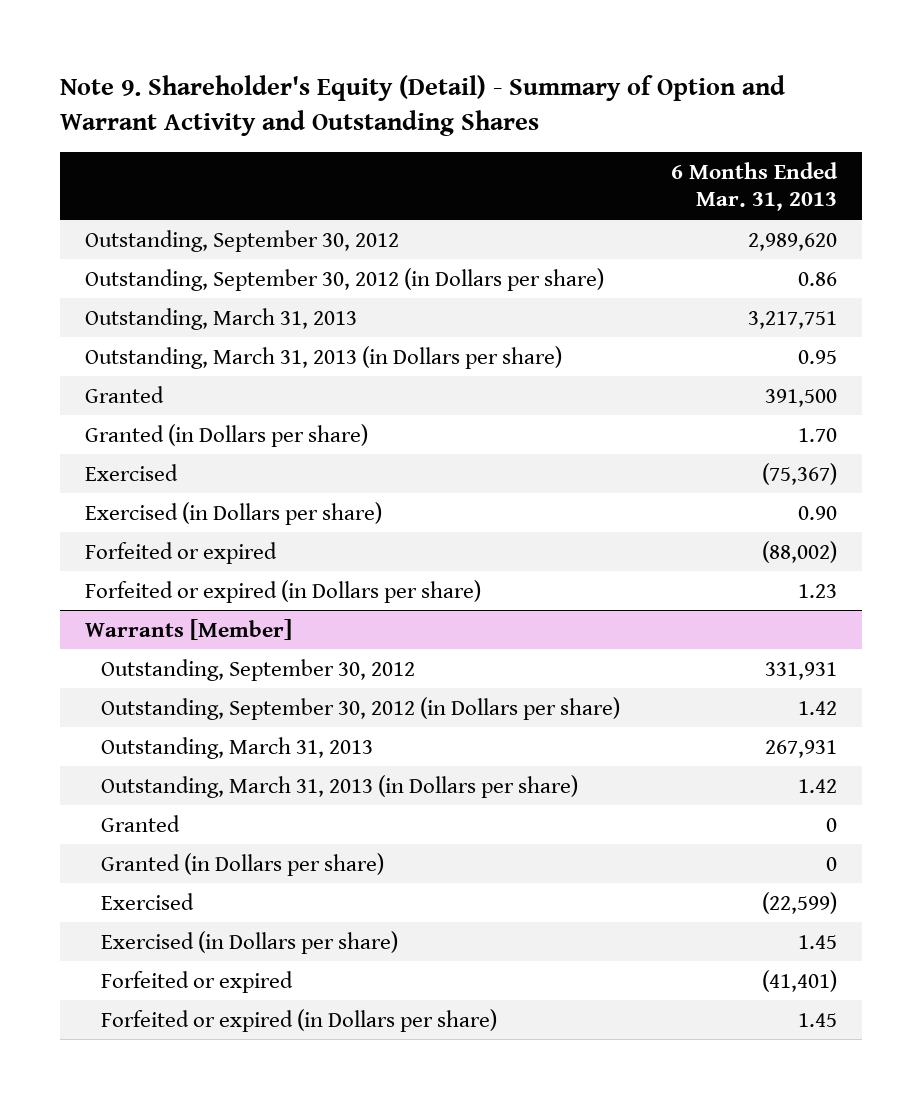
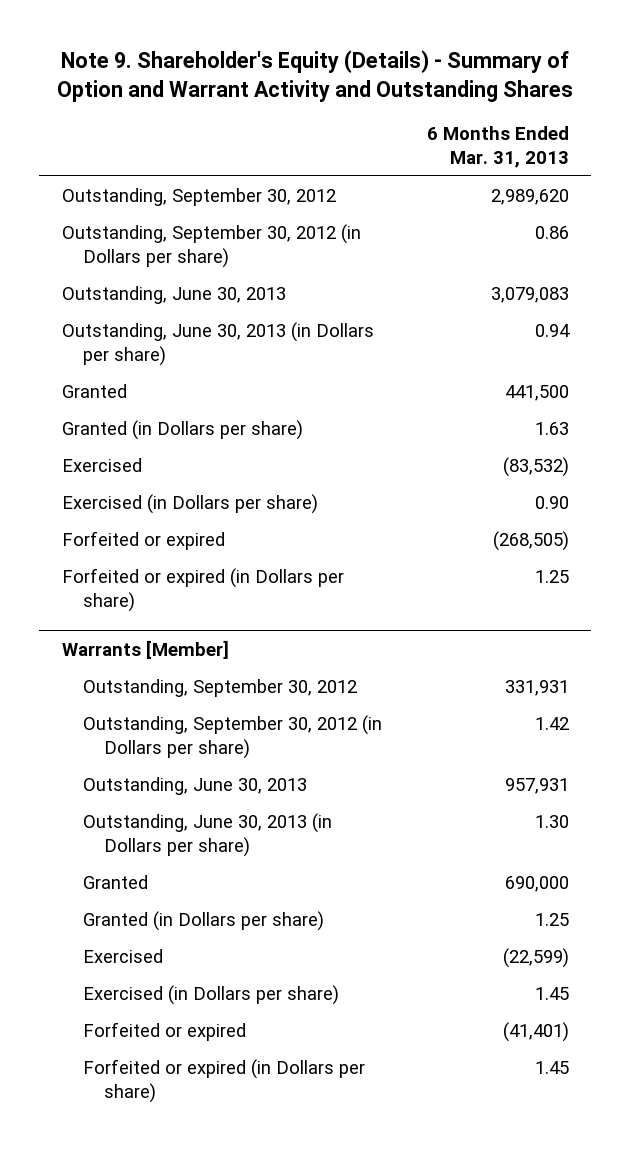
[59,74,785,136] Note 9. Shareholder's Equity (Detail) - Summary of Option and Warrant Activity and Outstanding Shares -> [57,49,574,102] Note 9. Shareholder's Equity (Details) - Summary of Option and Warrant Activity and Outstanding Shares
[85,307,358,330] Outstanding, March 31, 2013 -> [61,285,286,304] Outstanding, June 30, 2013
[747,310,837,329] 3,217,751 -> [490,286,569,303] 3,079,083
[85,345,563,369] Outstanding, March 31, 2013 (in Dollars per share) -> [61,321,374,366] Outstanding, June 30, 2013 (in Dollars per share)
[797,349,837,364] 0.95 -> [534,323,570,337] 0.94
[764,388,837,407] 391,500 -> [504,384,569,401] 441,500
[797,427,837,442] 1.70 -> [534,421,569,435] 1.63
[761,462,837,485] (75,367) -> [502,456,569,477] (83,532)
[761,540,837,563] (88,002) -> [492,530,569,551] (268,505)
[797,583,837,598] 1.23 -> [534,569,569,583] 1.25
[101,736,374,759] Outstanding, March 31, 2013 -> [82,776,307,795] Outstanding, June 30, 2013
[764,739,837,758] 267,931 -> [504,777,569,794] 957,931
[101,774,579,798] Outstanding, March 31, 2013 (in Dollars per share) -> [82,812,332,857] Outstanding, June 30, 2013 (in Dollars per share)
[797,778,837,793] 1.42 -> [534,814,569,828] 1.30
[825,817,837,832] 0 -> [504,875,569,892] 690,000
[825,856,837,871] 0 -> [534,912,569,926] 1.25

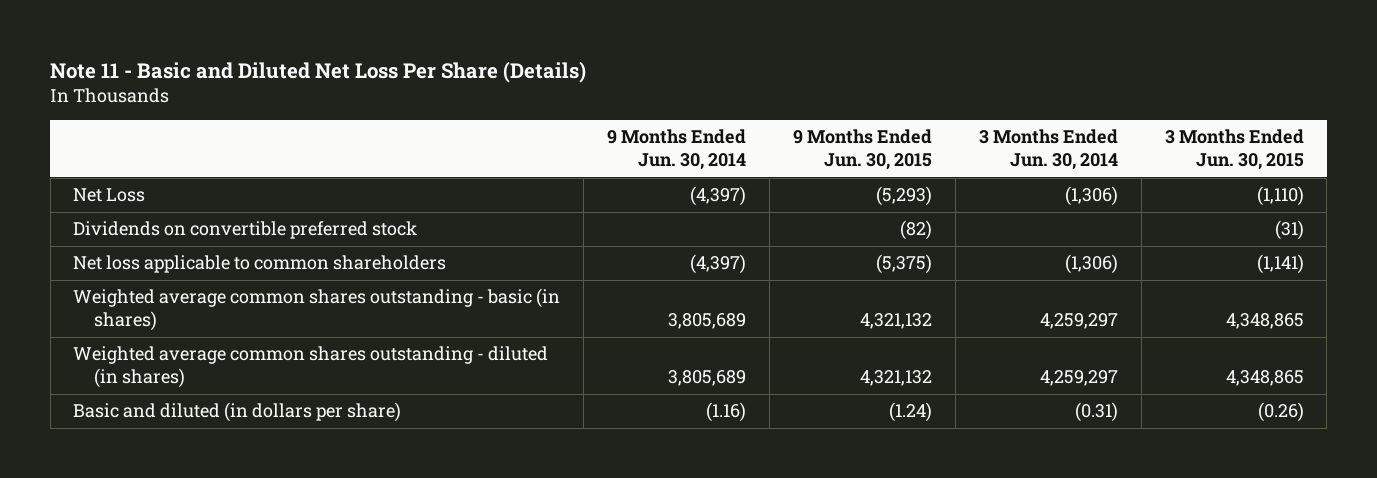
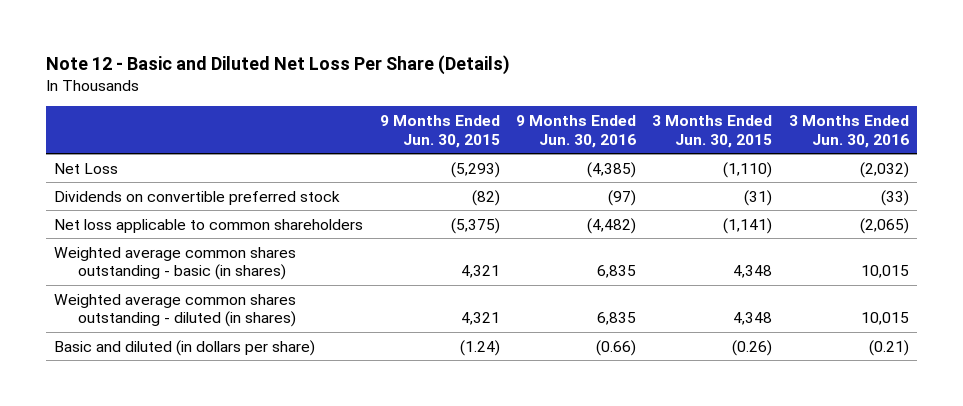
[50,60,587,83] Note 11 - Basic and Diluted Net Loss Per Share (Details) -> [45,54,510,75] Note 12 - Basic and Diluted Net Loss Per Share (Details)
[607,129,747,171] 9 Months Ended Jun. 30, 2014 -> none
[978,129,1118,171] 3 Months Ended Jun. 30, 2014 -> none
none -> [516,114,637,148] 9 Months Ended Jun. 30, 2016
none -> [788,114,909,148] 3 Months Ended Jun. 30, 2016
[859,313,932,330] 4,321,132 -> [460,265,500,279] 4,321
[1225,313,1304,330] 4,348,865 -> [733,265,773,279] 4,348
[859,370,932,387] 4,321,132 -> [460,312,500,326] 4,321
[1225,370,1304,387] 4,348,865 -> [733,312,773,326] 4,348

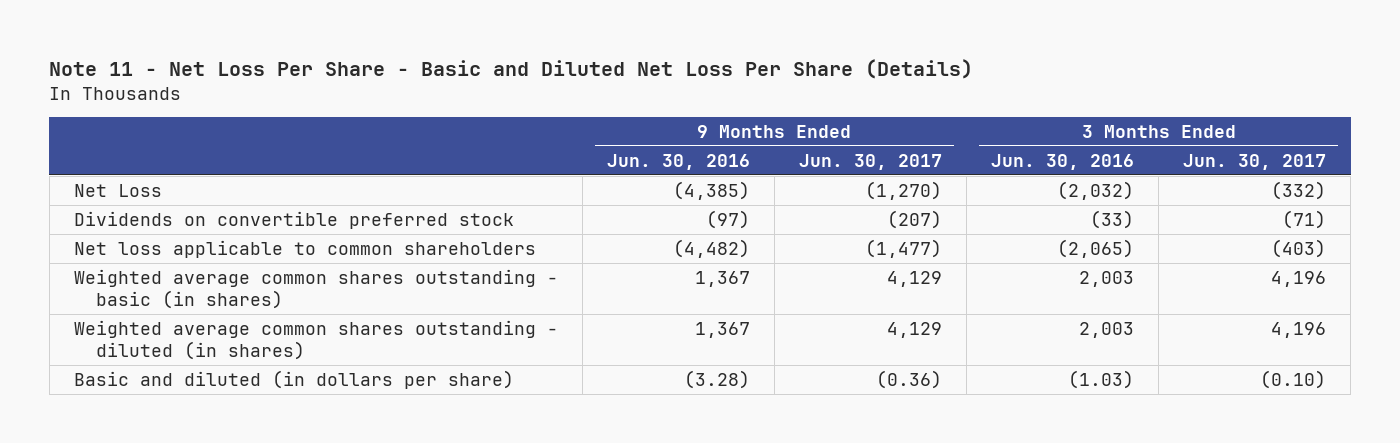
[45,54,510,75] Note 12 - Basic and Diluted Net Loss Per Share (Details) -> [49,59,974,80] Note 11 - Net Loss Per Share - Basic and Diluted Net Loss Per Share (Details)
[379,114,500,148] 9 Months Ended Jun. 30, 2015 -> none
[652,114,773,148] 3 Months Ended Jun. 30, 2015 -> none
none -> [798,153,942,170] Jun. 30, 2017
none -> [1183,153,1327,170] Jun. 30, 2017
[597,265,637,279] 6,835 -> [694,270,750,287] 1,367
[860,265,909,279] 10,015 -> [1078,270,1134,287] 2,003
[597,312,637,326] 6,835 -> [694,321,750,338] 1,367
[860,312,909,326] 10,015 -> [1078,321,1134,338] 2,003
[596,339,637,356] (0.66) -> [683,369,750,389] (3.28)
[868,339,909,356] (0.21) -> [1067,369,1134,389] (1.03)

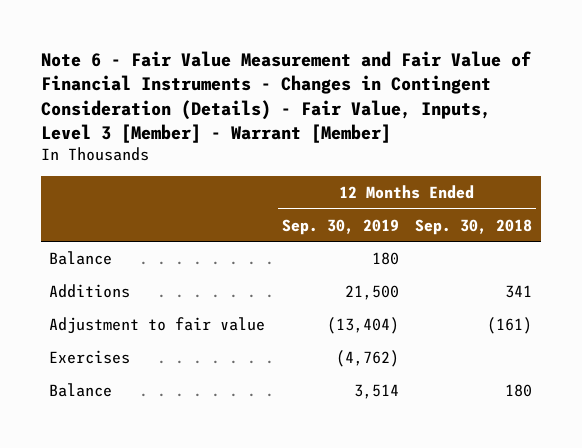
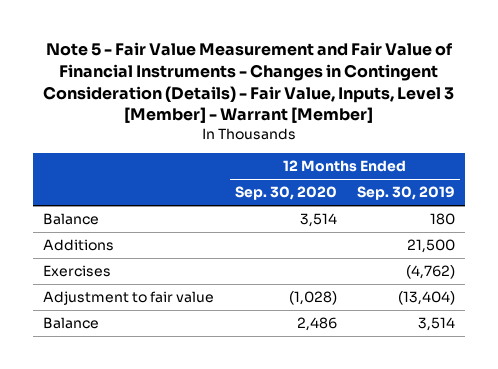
[41,50,532,144] Note 6 - Fair Value Measurement and Fair Value of Financial Instruments - Changes in Contingent Consideration (Details) - Fair Value, Inputs, Level 3 [Member] - Warrant [Member] -> [43,41,455,124] Note 5 - Fair Value Measurement and Fair Value of Financial Instruments - Changes in Contingent Consideration (Details) - Fair Value, Inputs, Level 3 [Member] - Warrant [Member]
[415,218,533,235] Sep. 30, 2018 -> none
none -> [234,186,337,201] Sep. 30, 2020
[49,316,266,334] Adjustment to fair value -> [43,291,215,306] Adjustment to fair value

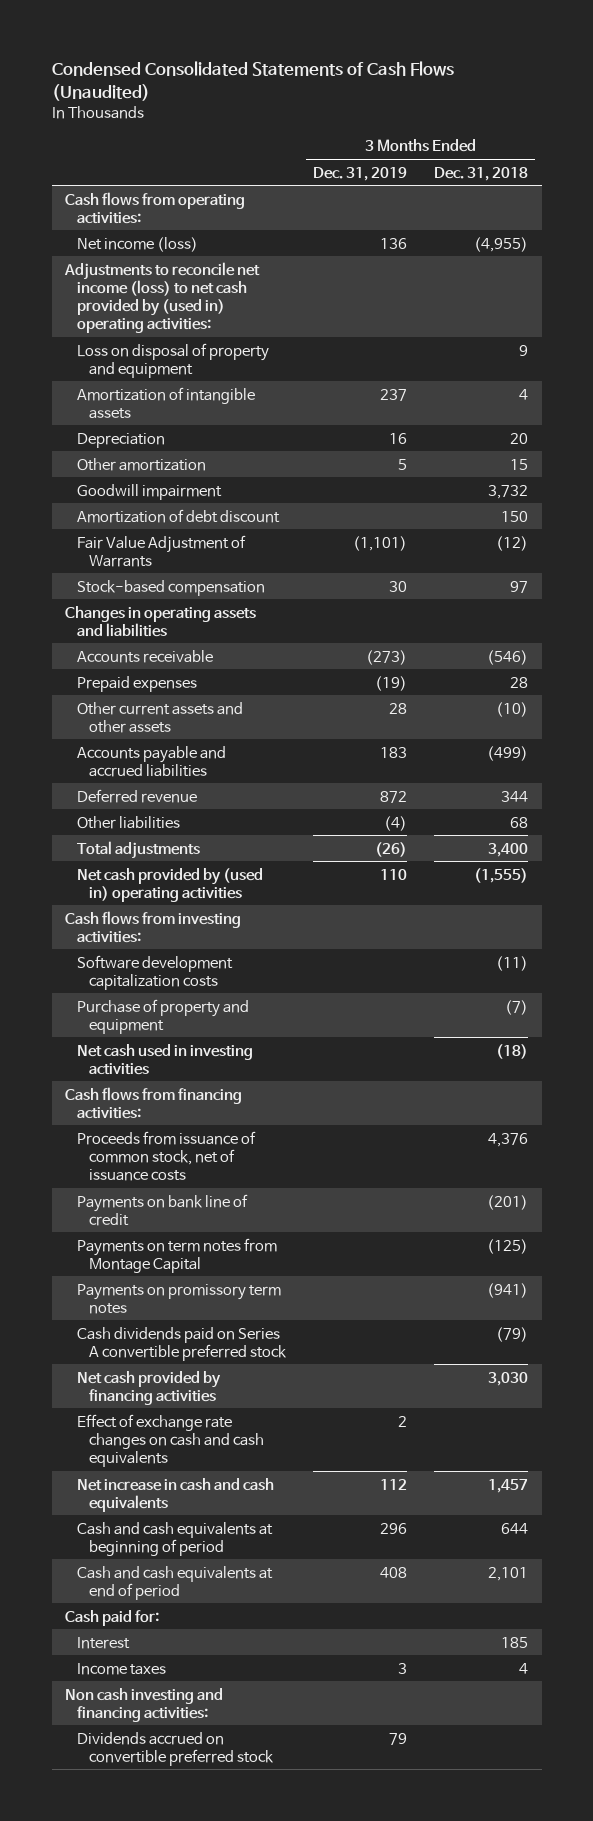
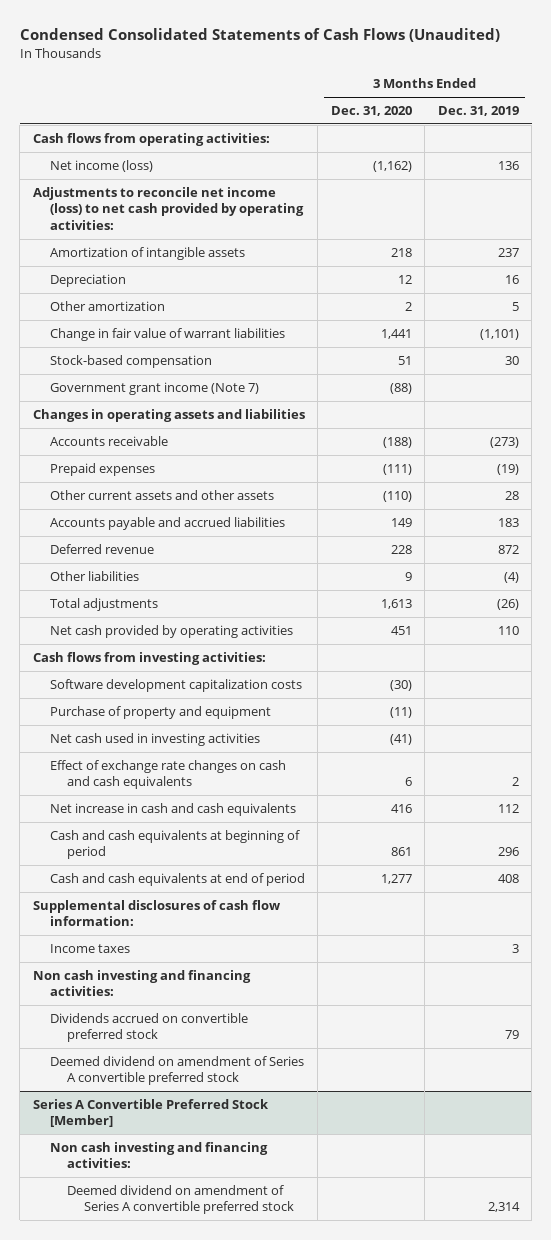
[434,166,529,181] Dec. 31, 2018 -> none
none -> [330,106,412,117] Dec. 31, 2020
[77,342,270,378] Loss on disposal of property and equipment -> none
[64,261,261,333] Adjustments to reconcile net income (loss) to net cash provided by (used in) operating activities: -> [32,186,304,230] Adjustments to reconcile net income (loss) to net cash provided by operating activities:
[77,483,223,500] Goodwill impairment -> none
[77,508,281,523] Amortization of debt discount -> none
[77,534,247,567] Fair Value Adjustment of Warrants -> [49,327,285,341] Change in fair value of warrant liabilities
none -> [49,381,259,395] Government grant income (Note 7)
[77,867,264,902] Net cash provided by (used in) operating activities -> [49,624,293,638] Net cash provided by operating activities
[65,1086,243,1119] Cash flows from financing activities: -> none
[77,1130,257,1181] Proceeds from issuance of common stock, net of issuance costs -> none
[77,1193,249,1226] Payments on bank line of credit -> none
[77,1237,278,1273] Payments on term notes from Montage Capital -> none
[77,1283,282,1314] Payments on promissory term notes -> none
[77,1326,287,1361] Cash dividends paid on Series A convertible preferred stock -> none
[77,1370,222,1405] Net cash provided by financing activities -> none
[65,1609,160,1626] Cash paid for: -> none
[77,1636,131,1649] Interest -> none
none -> [32,899,280,927] Supplemental disclosures of cash flow information:
none -> [49,1055,304,1086] Deemed dividend on amendment of Series A convertible preferred stock
none -> [32,1098,269,1128] Series A Convertible Preferred Stock [Member]
none -> [49,1141,268,1169] Non cash investing and financing activities:
none -> [66,1184,294,1215] Deemed dividend on amendment of Series A convertible preferred stock

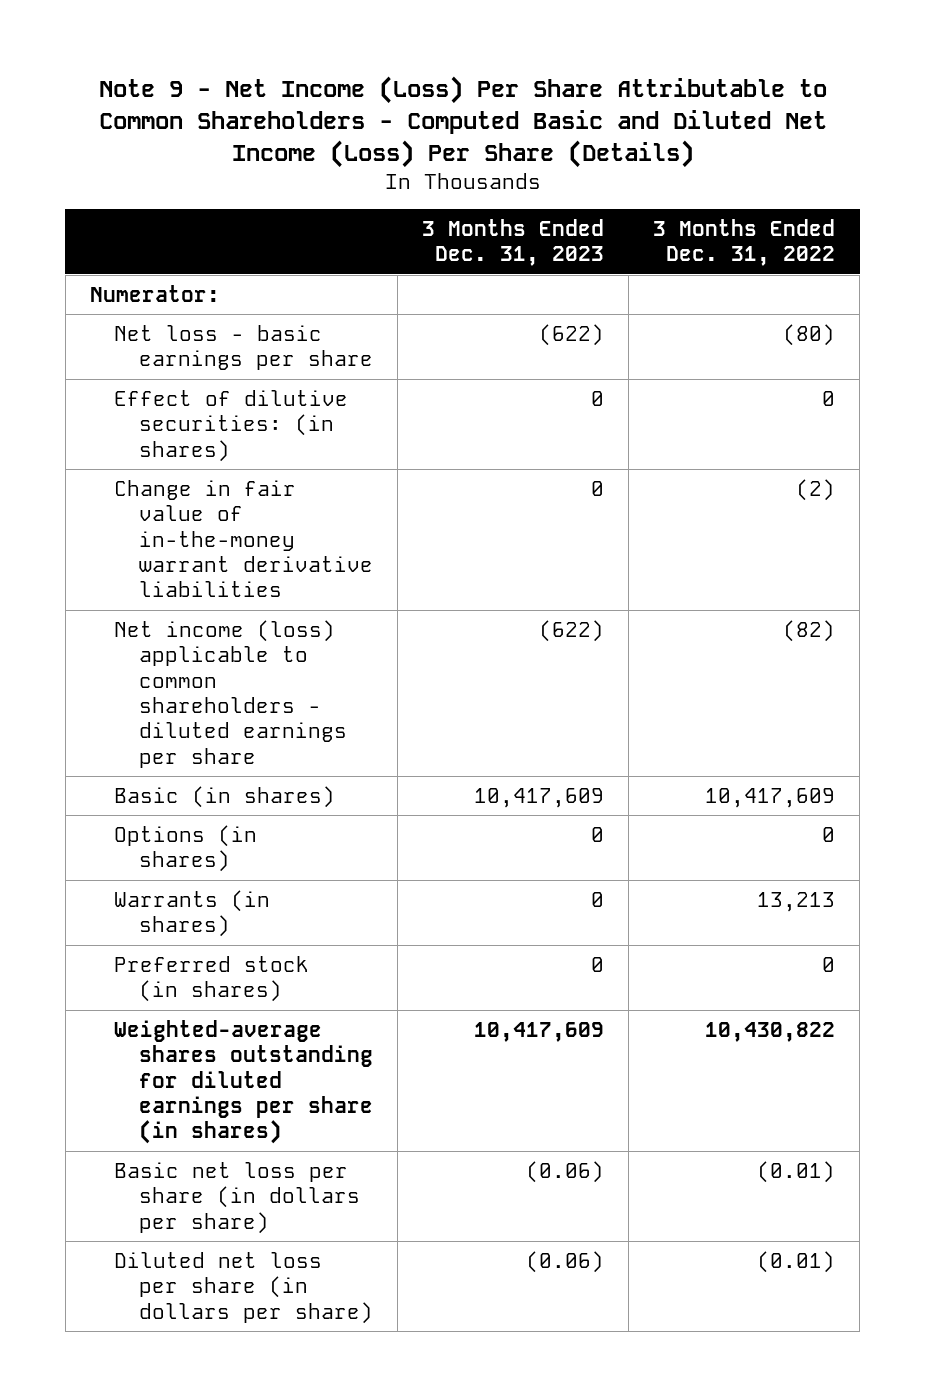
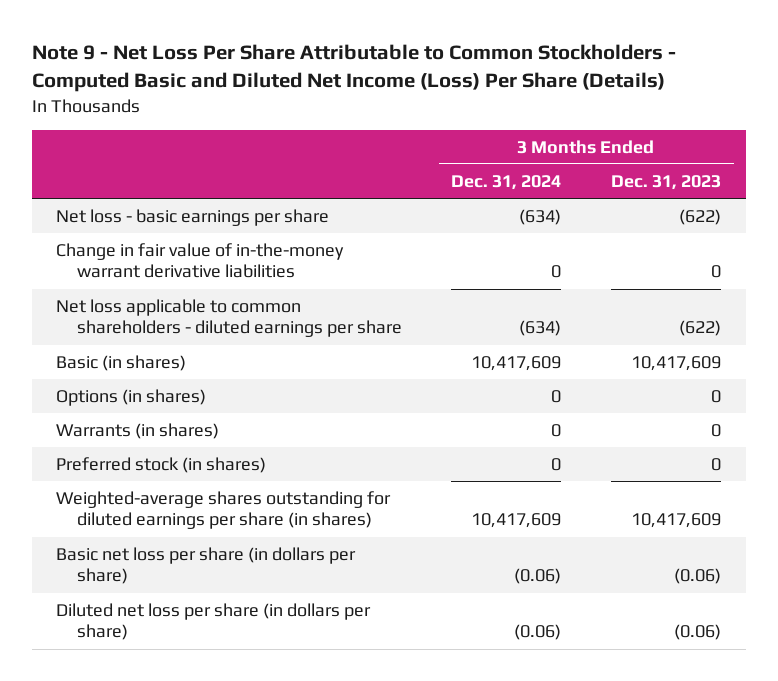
[98,76,827,168] Note 9 - Net Income (Loss) Per Share Attributable to Common Shareholders - Computed Basic and Diluted Net Income (Loss) Per Share (Details) -> [31,44,676,93] Note 9 - Net Loss Per Share Attributable to Common Stockholders - Computed Basic and Diluted Net Income (Loss) Per Share (Details)
[653,219,836,267] 3 Months Ended Dec. 31, 2022 -> none
none -> [451,174,562,190] Dec. 31, 2024
[89,284,220,302] Numerator: -> none
[114,389,349,462] Effect of dilutive securities: (in shares) -> none
[114,619,347,768] Net income (loss) applicable to common shareholders - diluted earnings per share -> [56,298,402,338] Net loss applicable to common shareholders - diluted earnings per share

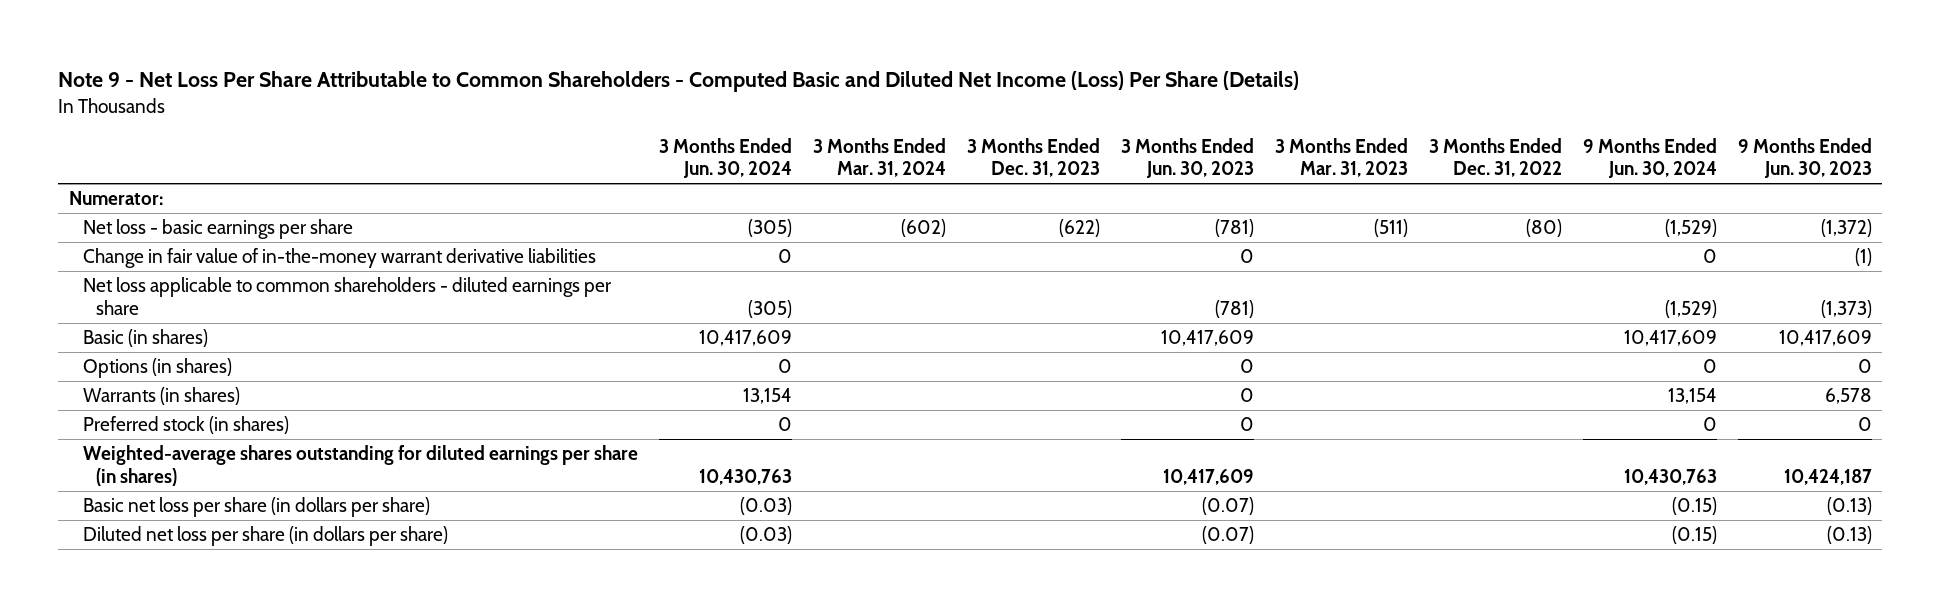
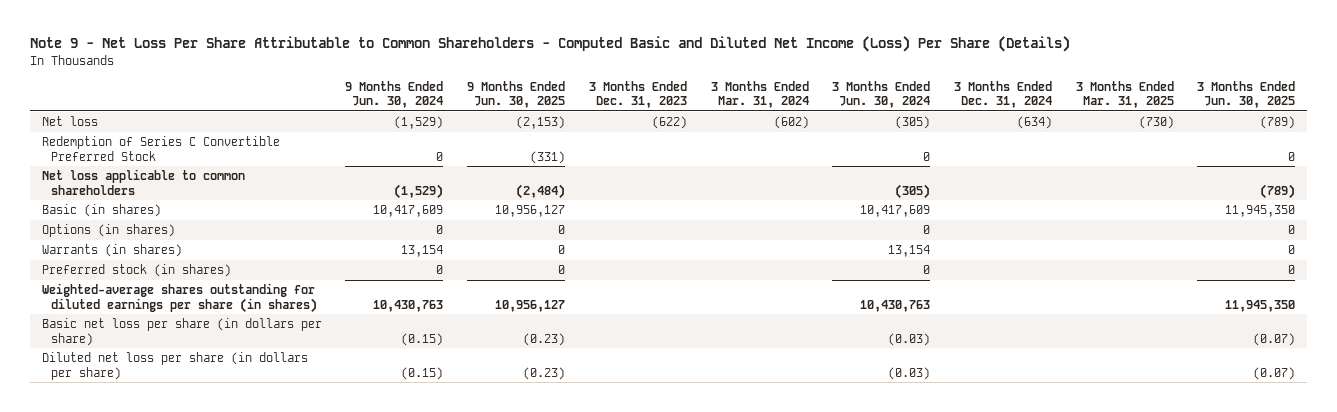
[1120,138,1254,179] 3 Months Ended Jun. 30, 2023 -> none
[1274,138,1408,178] 3 Months Ended Mar. 31, 2023 -> none
[1428,138,1562,178] 3 Months Ended Dec. 31, 2022 -> none
[1737,138,1872,179] 9 Months Ended Jun. 30, 2023 -> none
none -> [467,80,566,109] 9 Months Ended Jun. 30, 2025
none -> [953,80,1052,109] 3 Months Ended Dec. 31, 2024
none -> [1075,80,1174,109] 3 Months Ended Mar. 31, 2025
none -> [1197,80,1296,109] 3 Months Ended Jun. 30, 2025
[68,191,163,206] Numerator: -> none
[82,248,596,269] Change in fair value of in-the-money warrant derivative liabilities -> none
[82,219,353,240] Net loss - basic earnings per share -> [41,116,98,127] Net loss
none -> [41,136,280,161] Redemption of Series C Convertible Preferred Stock
[82,277,612,315] Net loss applicable to common shareholders - diluted earnings per share -> [41,169,245,195] Net loss applicable to common shareholders

